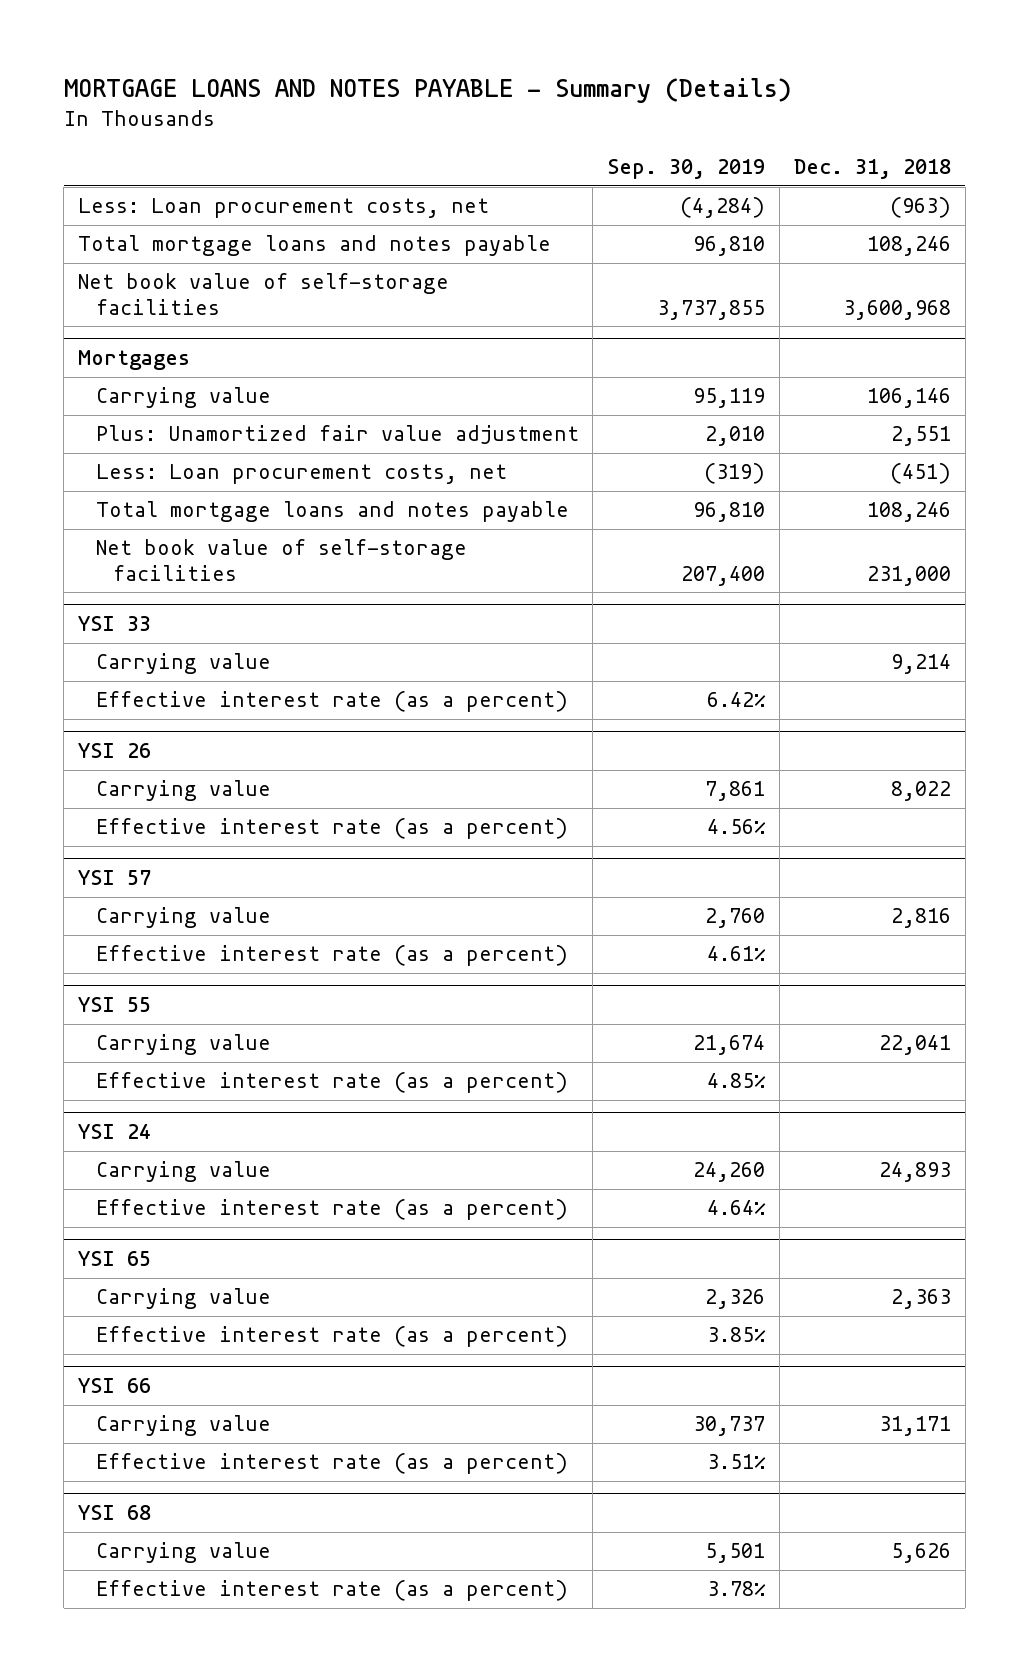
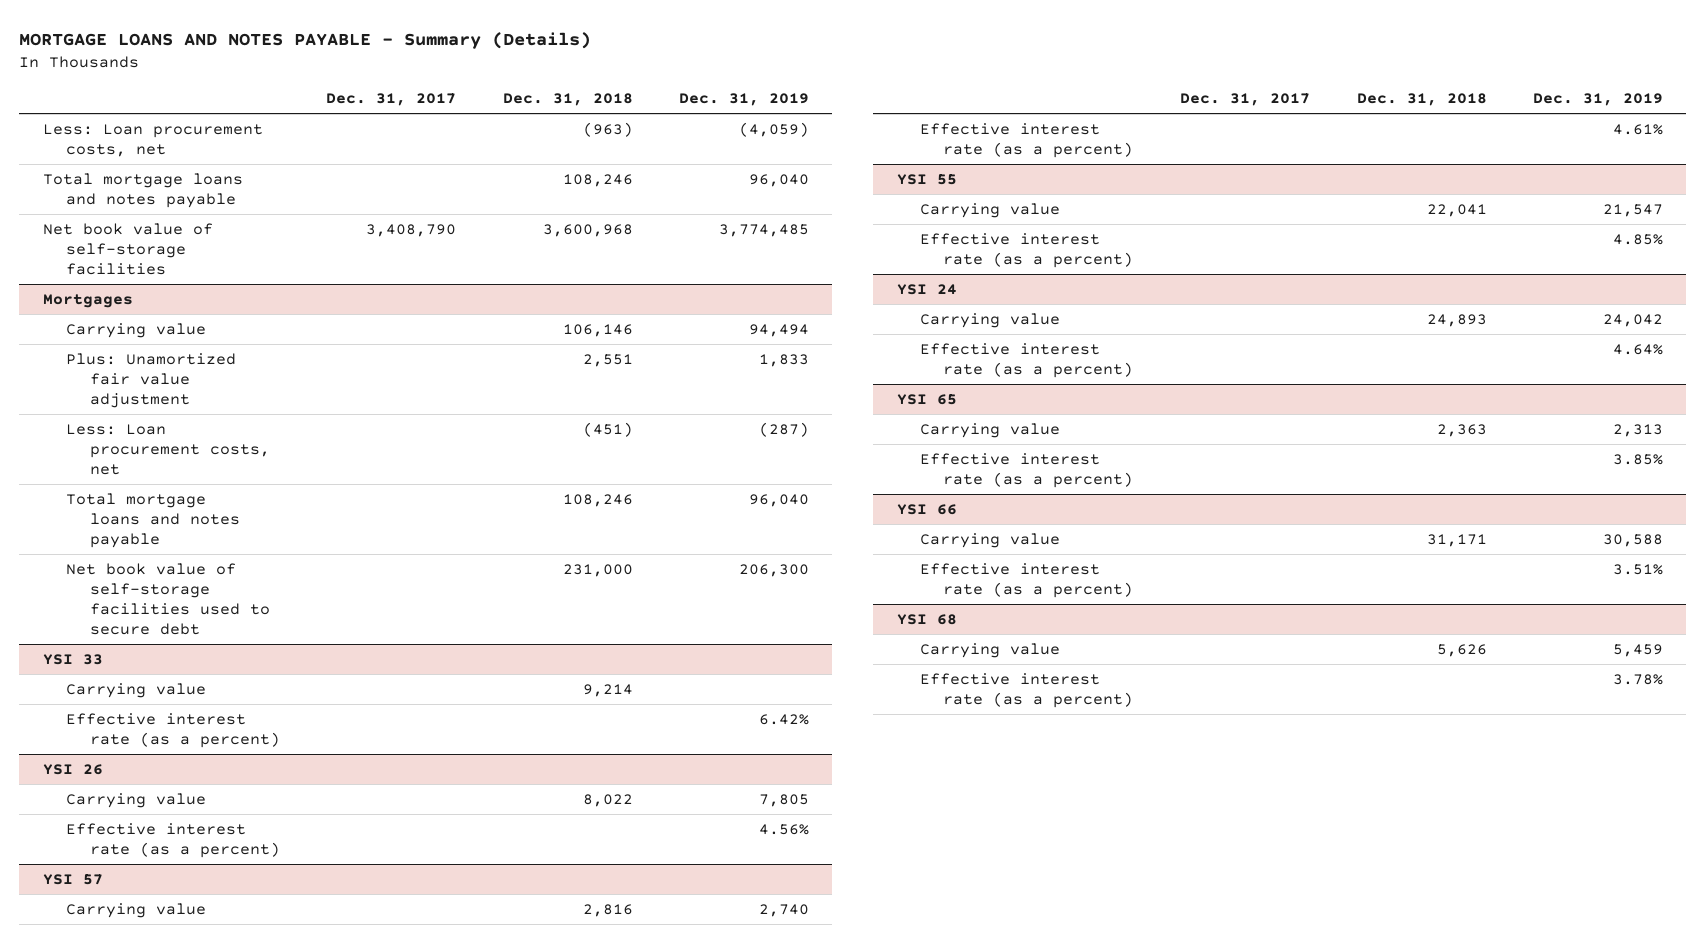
[607,159,766,180] Sep. 30, 2019 -> none
none -> [326,93,457,107] Dec. 31, 2017
none -> [679,93,810,107] Dec. 31, 2019
[95,539,467,581] Net book value of self-storage facilities -> [66,562,270,635] Net book value of self-storage facilities used to secure debt

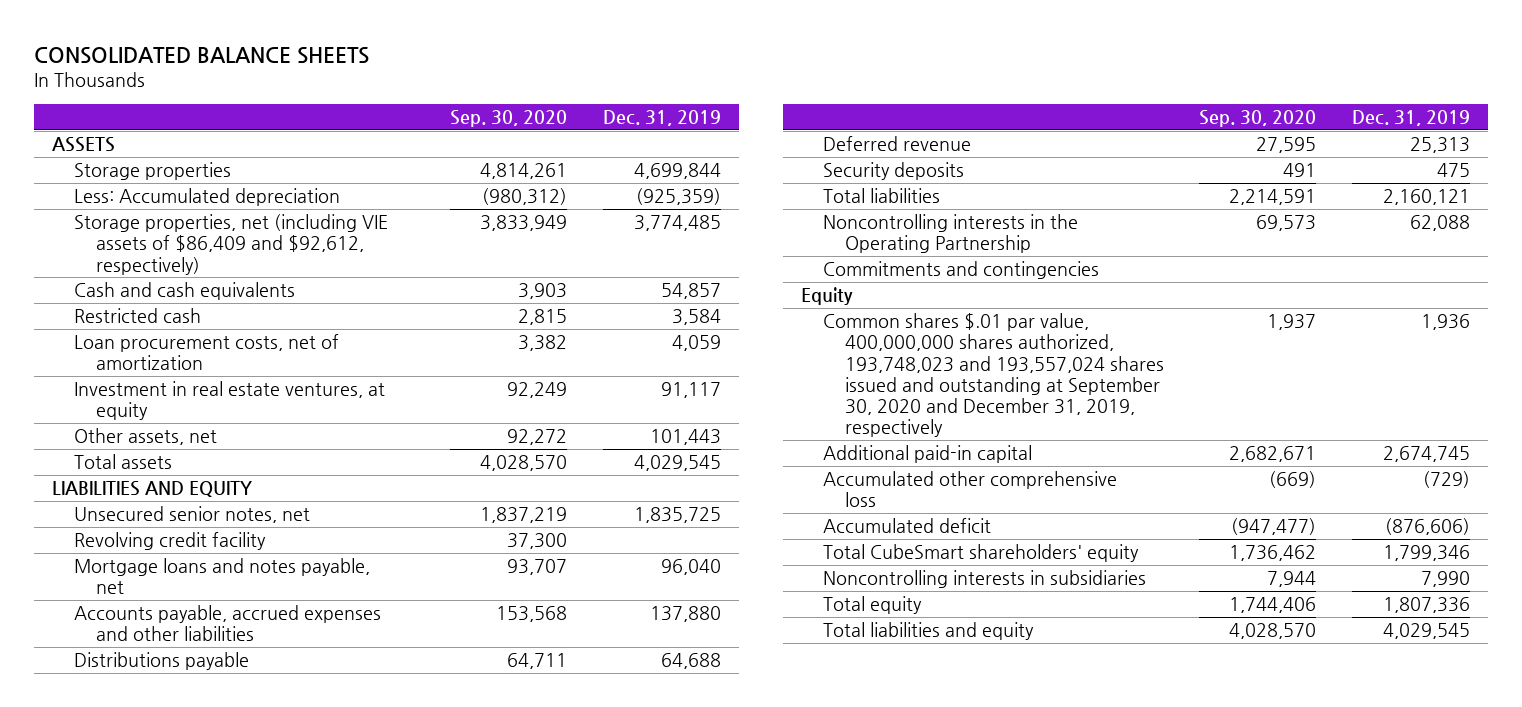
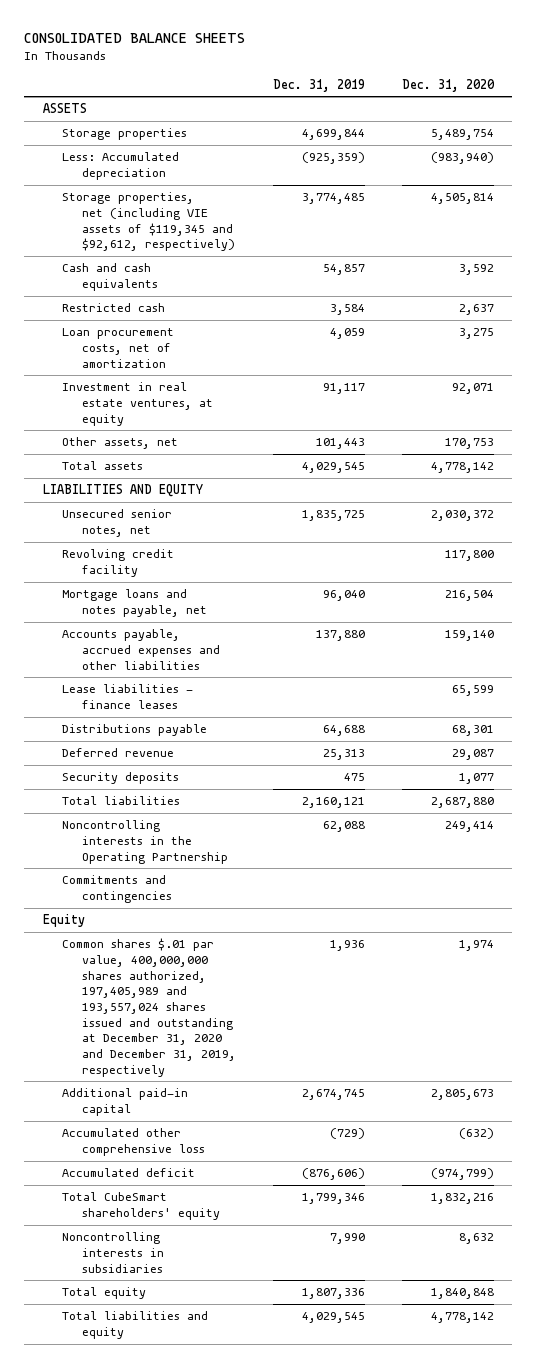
[450,109,568,127] Sep. 30, 2020 -> none
none -> [401,78,495,92] Dec. 31, 2020
[74,214,389,275] Storage properties, net (including VIE assets of $86,409 and $92,612, respectively) -> [62,192,235,252] Storage properties, net (including VIE assets of $119,345 and $92,612, respectively)
none -> [62,684,194,709] Lease liabilities - finance leases
[822,313,1164,438] Common shares $.01 par value, 400,000,000 shares authorized, 193,748,023 and 193,557,024 shares issued and outstanding at September 30, 2020 and December 31, 2019, respectively -> [62,938,236,1077] Common shares $.01 par value, 400,000,000 shares authorized, 197,405,989 and 193,557,024 shares issued and outstanding at December 31, 2020 and December 31, 2019, respectively

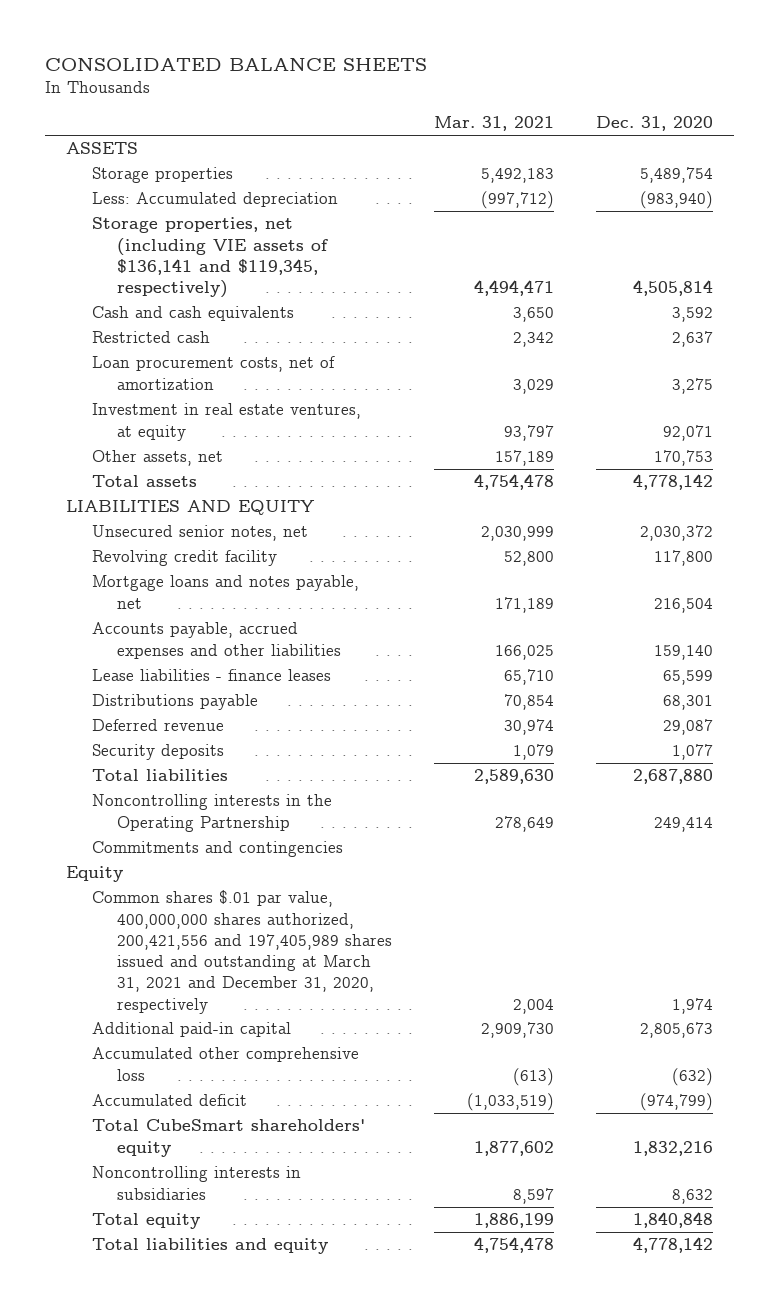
[272,78,365,92] Dec. 31, 2019 -> none
none -> [434,116,555,132] Mar. 31, 2021
[62,192,235,252] Storage properties, net (including VIE assets of $119,345 and $92,612, respectively) -> [91,217,329,299] Storage properties, net (including VIE assets of $136,141 and $119,345, respectively)
[62,938,236,1077] Common shares $.01 par value, 400,000,000 shares authorized, 197,405,989 and 193,557,024 shares issued and outstanding at December 31, 2020 and December 31, 2019, respectively -> [91,890,393,1014] Common shares $.01 par value, 400,000,000 shares authorized, 200,421,556 and 197,405,989 shares issued and outstanding at March 31, 2021 and December 31, 2020, respectively

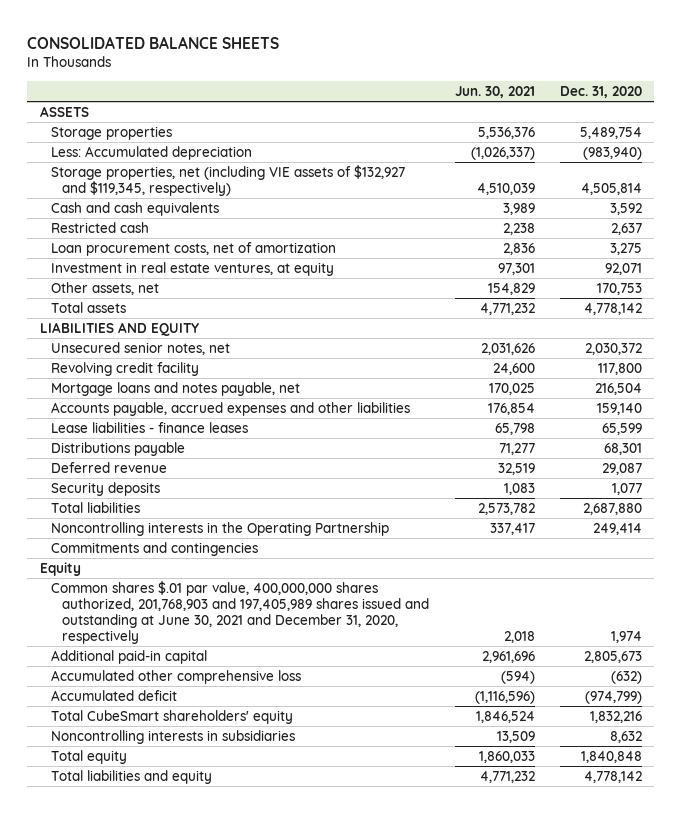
[434,116,555,132] Mar. 31, 2021 -> none
none -> [454,85,535,98] Jun. 30, 2021
[91,217,329,299] Storage properties, net (including VIE assets of $136,141 and $119,345, respectively) -> [51,165,406,197] Storage properties, net (including VIE assets of $132,927 and $119,345, respectively)
[91,890,393,1014] Common shares $.01 par value, 400,000,000 shares authorized, 200,421,556 and 197,405,989 shares issued and outstanding at March 31, 2021 and December 31, 2020, respectively -> [51,581,430,645] Common shares $.01 par value, 400,000,000 shares authorized, 201,768,903 and 197,405,989 shares issued and outstanding at June 30, 2021 and December 31, 2020, respectively

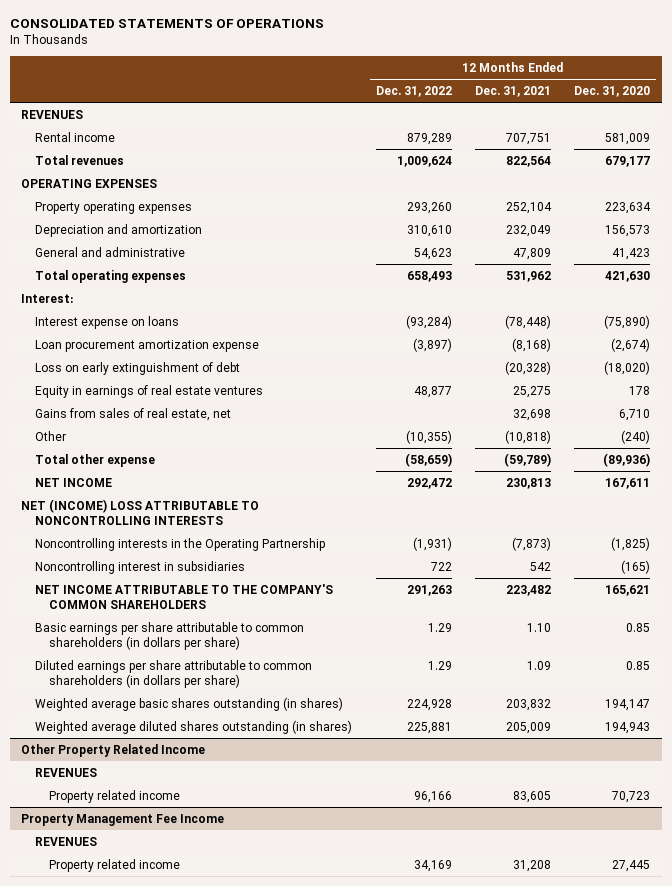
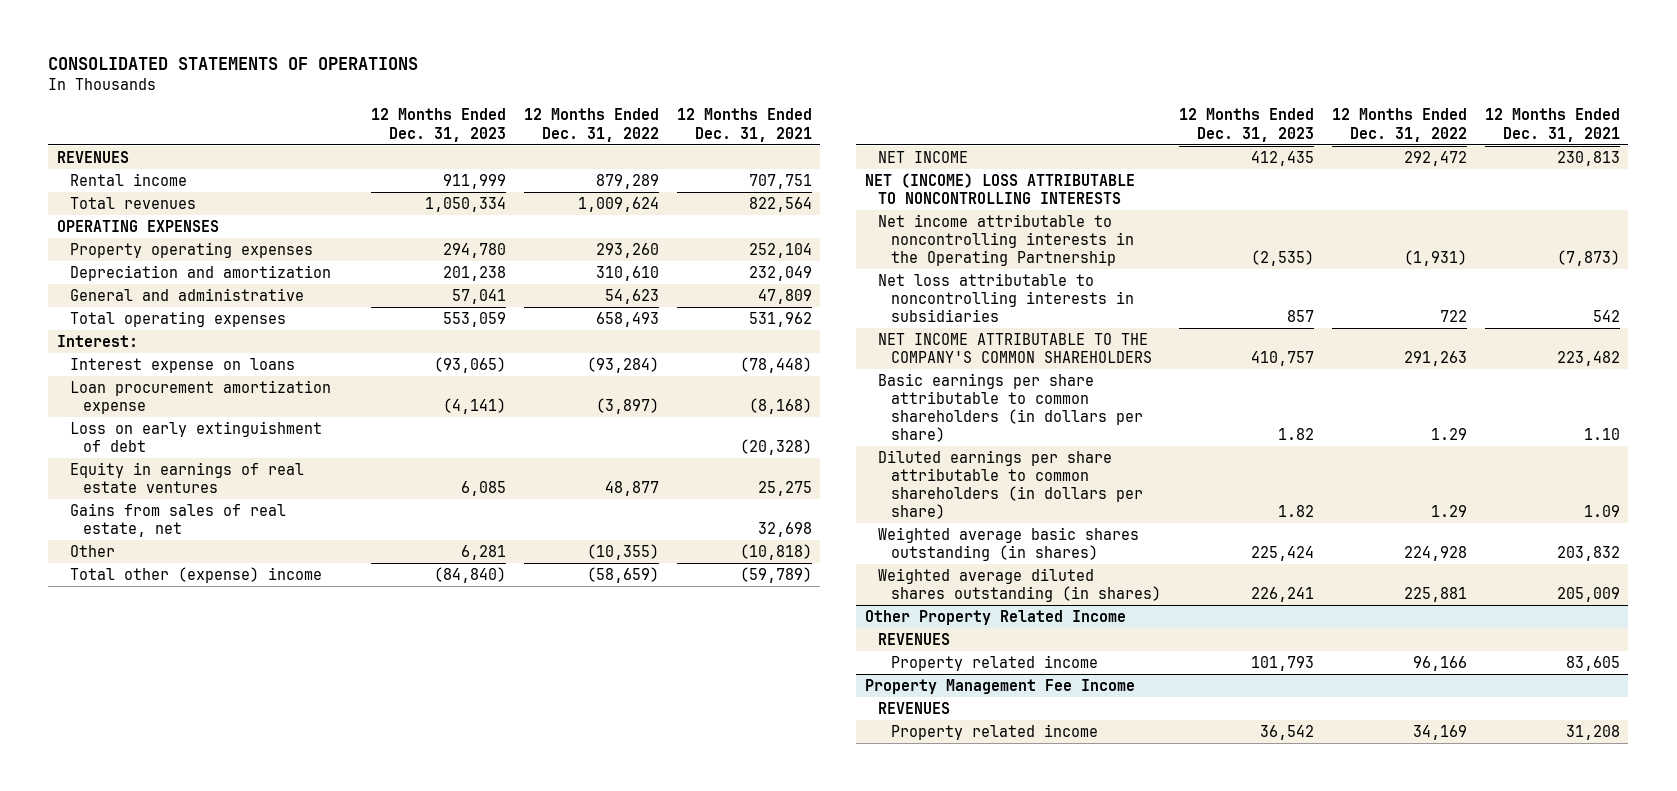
[574,85,651,97] Dec. 31, 2020 -> none
none -> [370,108,506,142] 12 Months Ended Dec. 31, 2023
[35,453,156,467] Total other expense -> [69,566,322,583] Total other (expense) income
[35,537,326,551] Noncontrolling interests in the Operating Partnership -> [877,213,1134,266] Net income attributable to noncontrolling interests in the Operating Partnership
[35,560,246,574] Noncontrolling interest in subsidiaries -> [877,272,1134,322] Net loss attributable to noncontrolling interests in subsidiaries

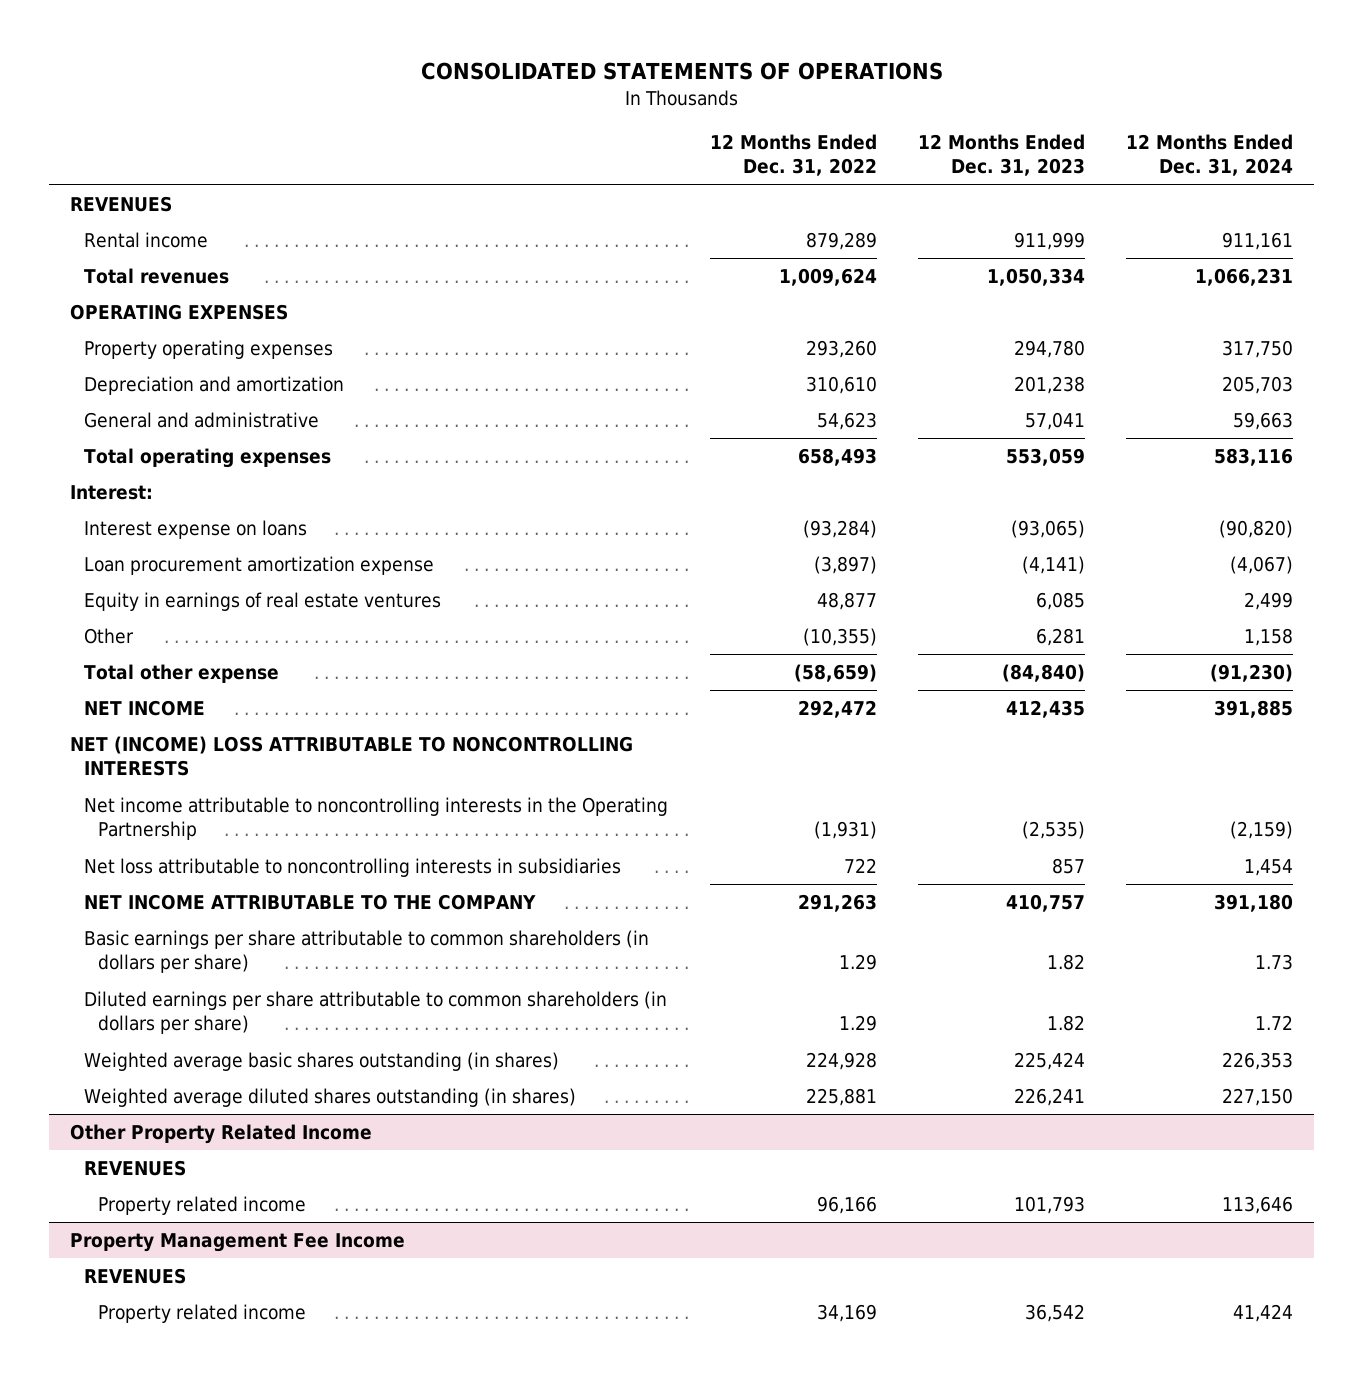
[676,108,812,142] 12 Months Ended Dec. 31, 2021 -> none
none -> [1126,134,1294,177] 12 Months Ended Dec. 31, 2024
[69,420,322,452] Loss on early extinguishment of debt -> none
[69,502,286,537] Gains from sales of real estate, net -> none
[69,566,322,583] Total other (expense) income -> [84,664,280,684] Total other expense
[877,332,1152,363] NET INCOME ATTRIBUTABLE TO THE COMPANY'S COMMON SHAREHOLDERS -> [84,894,537,911] NET INCOME ATTRIBUTABLE TO THE COMPANY

